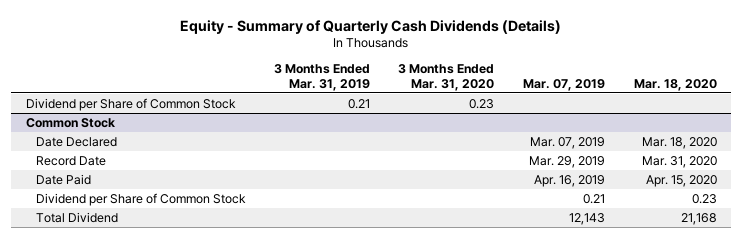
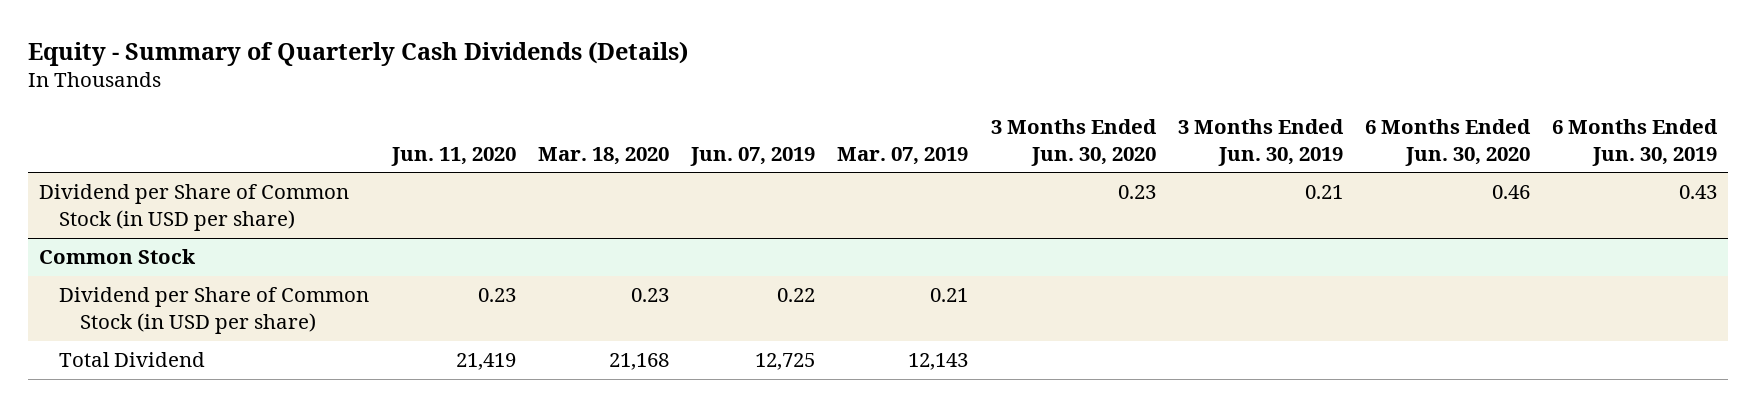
[273,64,370,91] 3 Months Ended Mar. 31, 2019 -> none
[398,64,495,91] 3 Months Ended Mar. 31, 2020 -> none
none -> [390,146,516,166] Jun. 11, 2020
none -> [690,146,816,166] Jun. 07, 2019
none -> [990,119,1157,166] 3 Months Ended Jun. 30, 2020
none -> [1177,119,1344,166] 3 Months Ended Jun. 30, 2019
none -> [1365,119,1532,166] 6 Months Ended Jun. 30, 2020
none -> [1552,119,1719,166] 6 Months Ended Jun. 30, 2019
[25,97,236,111] Dividend per Share of Common Stock -> [38,184,349,231] Dividend per Share of Common Stock (in USD per share)
[36,136,118,147] Date Declared -> none
[36,155,107,166] Record Date -> none
[36,173,92,185] Date Paid -> none
[36,192,247,206] Dividend per Share of Common Stock -> [59,287,370,334] Dividend per Share of Common Stock (in USD per share)

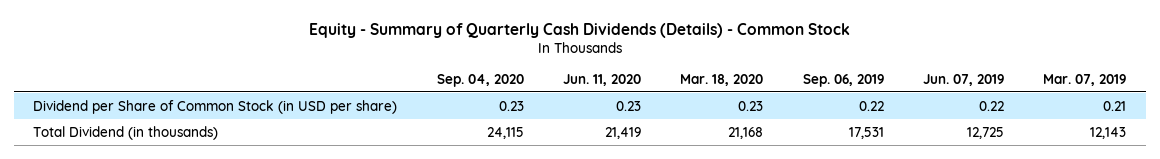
[27,40,688,66] Equity - Summary of Quarterly Cash Dividends (Details) -> [308,22,850,38] Equity - Summary of Quarterly Cash Dividends (Details) - Common Stock
[990,119,1157,166] 3 Months Ended Jun. 30, 2020 -> none
[1177,119,1344,166] 3 Months Ended Jun. 30, 2019 -> none
[1365,119,1532,166] 6 Months Ended Jun. 30, 2020 -> none
[1552,119,1719,166] 6 Months Ended Jun. 30, 2019 -> none
none -> [436,73,524,87] Sep. 04, 2020
none -> [802,73,884,87] Sep. 06, 2019
[38,184,349,231] Dividend per Share of Common Stock (in USD per share) -> none
[38,249,196,265] Common Stock -> none
[59,352,206,368] Total Dividend -> [33,125,219,140] Total Dividend (in thousands)

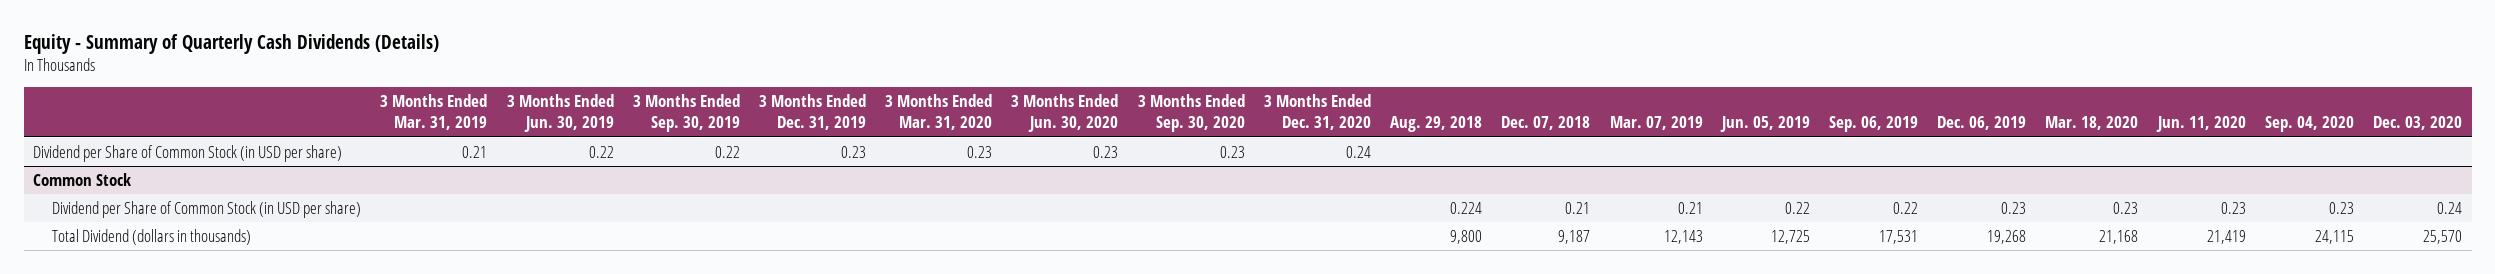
[308,22,850,38] Equity - Summary of Quarterly Cash Dividends (Details) - Common Stock -> [23,34,439,55] Equity - Summary of Quarterly Cash Dividends (Details)
[923,73,1005,86] Jun. 07, 2019 -> none
none -> [380,94,488,131] 3 Months Ended Mar. 31, 2019
none -> [506,94,614,133] 3 Months Ended Jun. 30, 2019
none -> [632,94,740,133] 3 Months Ended Sep. 30, 2019
none -> [759,94,867,131] 3 Months Ended Dec. 31, 2019
none -> [885,94,993,131] 3 Months Ended Mar. 31, 2020
none -> [1011,94,1119,133] 3 Months Ended Jun. 30, 2020
none -> [1137,94,1245,133] 3 Months Ended Sep. 30, 2020
none -> [1263,94,1371,131] 3 Months Ended Dec. 31, 2020
none -> [1390,116,1483,133] Aug. 29, 2018
none -> [1501,116,1591,131] Dec. 07, 2018
none -> [1719,116,1810,133] Jun. 05, 2019
none -> [1937,116,2027,131] Dec. 06, 2019
none -> [2373,116,2463,131] Dec. 03, 2020
none -> [33,144,343,162] Dividend per Share of Common Stock (in USD per share)
none -> [33,172,132,186] Common Stock
[33,125,219,140] Total Dividend (in thousands) -> [52,228,252,245] Total Dividend (dollars in thousands)

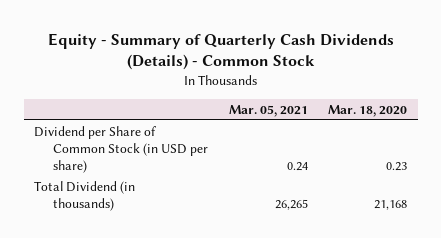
[23,34,439,55] Equity - Summary of Quarterly Cash Dividends (Details) -> [47,33,394,71] Equity - Summary of Quarterly Cash Dividends (Details) - Common Stock
[380,94,488,131] 3 Months Ended Mar. 31, 2019 -> none
[506,94,614,133] 3 Months Ended Jun. 30, 2019 -> none
[632,94,740,133] 3 Months Ended Sep. 30, 2019 -> none
[759,94,867,131] 3 Months Ended Dec. 31, 2019 -> none
[885,94,993,131] 3 Months Ended Mar. 31, 2020 -> none
[1011,94,1119,133] 3 Months Ended Jun. 30, 2020 -> none
[1137,94,1245,133] 3 Months Ended Sep. 30, 2020 -> none
[1263,94,1371,131] 3 Months Ended Dec. 31, 2020 -> none
[1390,116,1483,133] Aug. 29, 2018 -> none
[1501,116,1591,131] Dec. 07, 2018 -> none
[1609,116,1703,131] Mar. 07, 2019 -> none
[1719,116,1810,133] Jun. 05, 2019 -> none
[1829,116,1919,133] Sep. 06, 2019 -> none
[1937,116,2027,131] Dec. 06, 2019 -> none
[2155,116,2246,133] Jun. 11, 2020 -> none
[2264,116,2354,133] Sep. 04, 2020 -> none
[2373,116,2463,131] Dec. 03, 2020 -> none
none -> [228,104,308,117] Mar. 05, 2021
[33,144,343,162] Dividend per Share of Common Stock (in USD per share) -> none
[33,172,132,186] Common Stock -> none
[52,228,252,245] Total Dividend (dollars in thousands) -> [34,181,136,211] Total Dividend (in thousands)

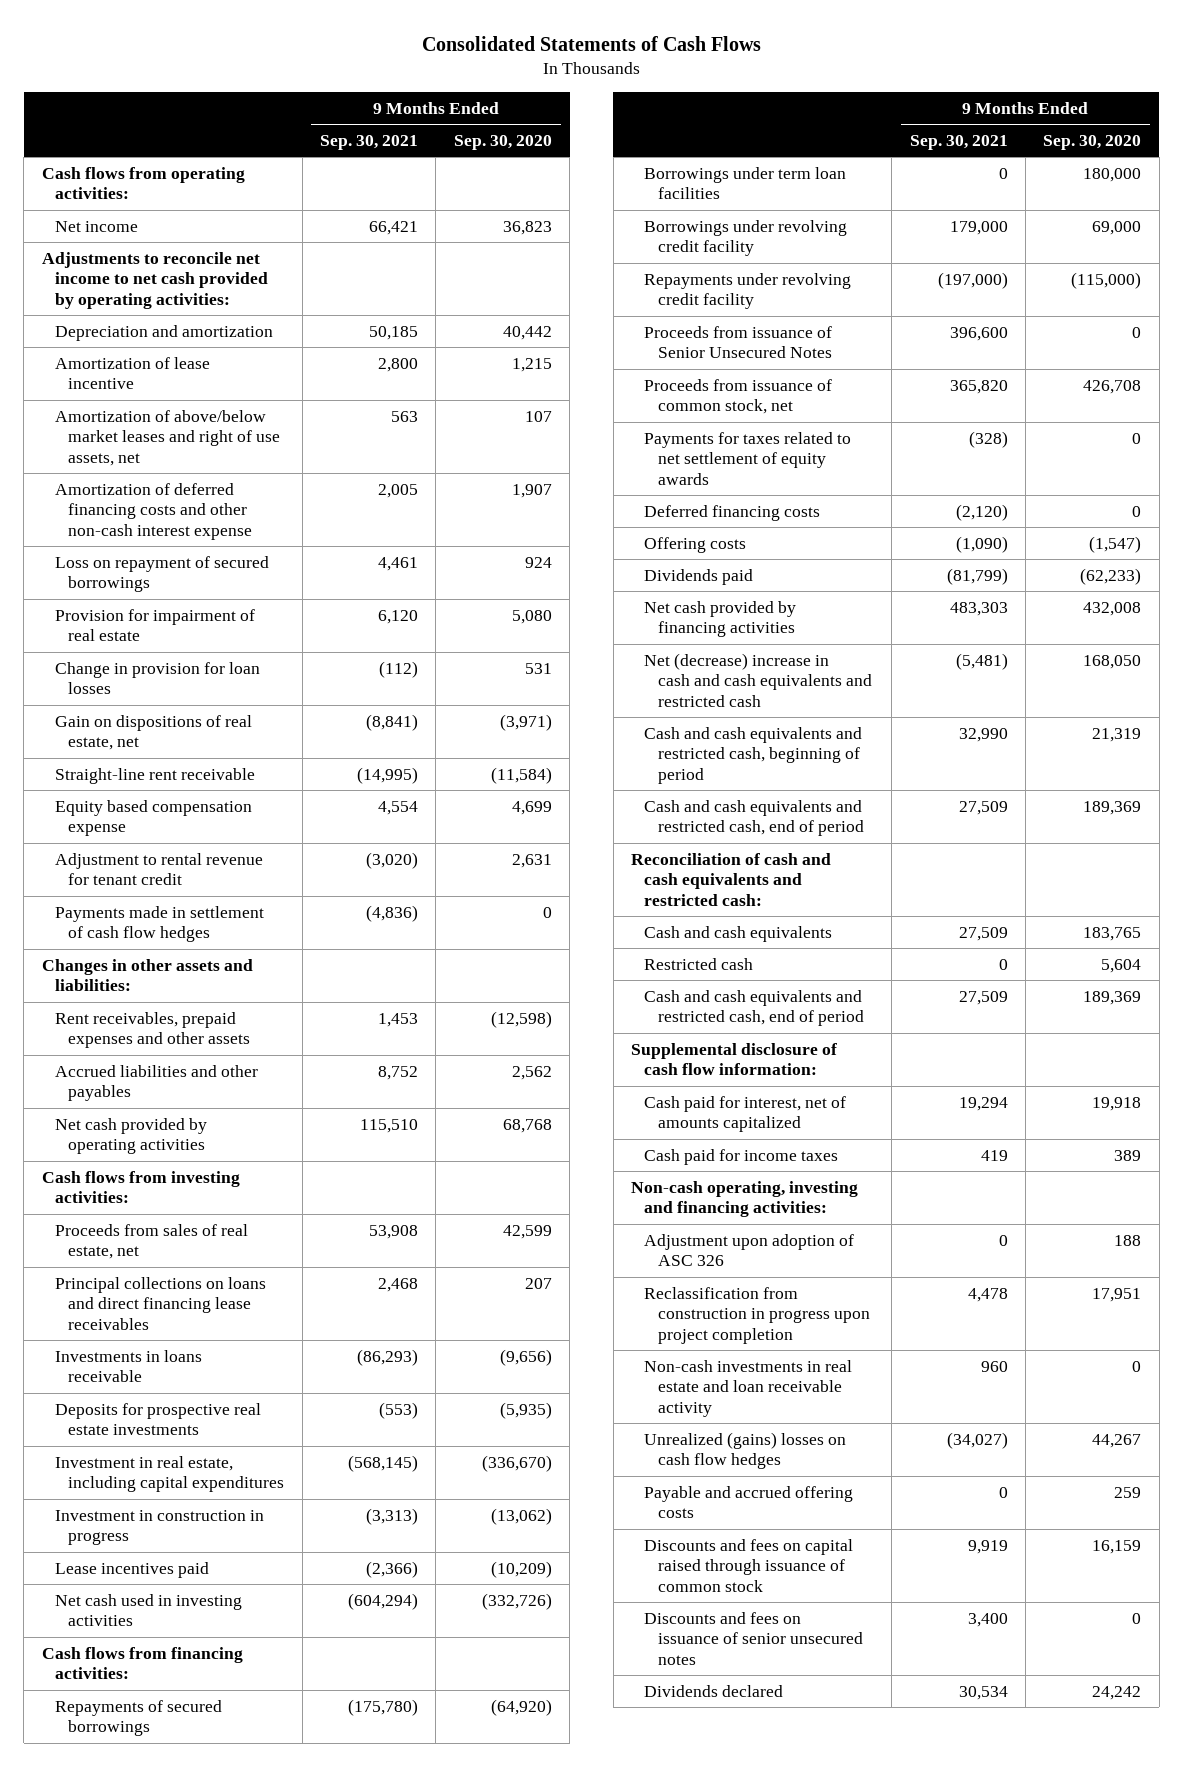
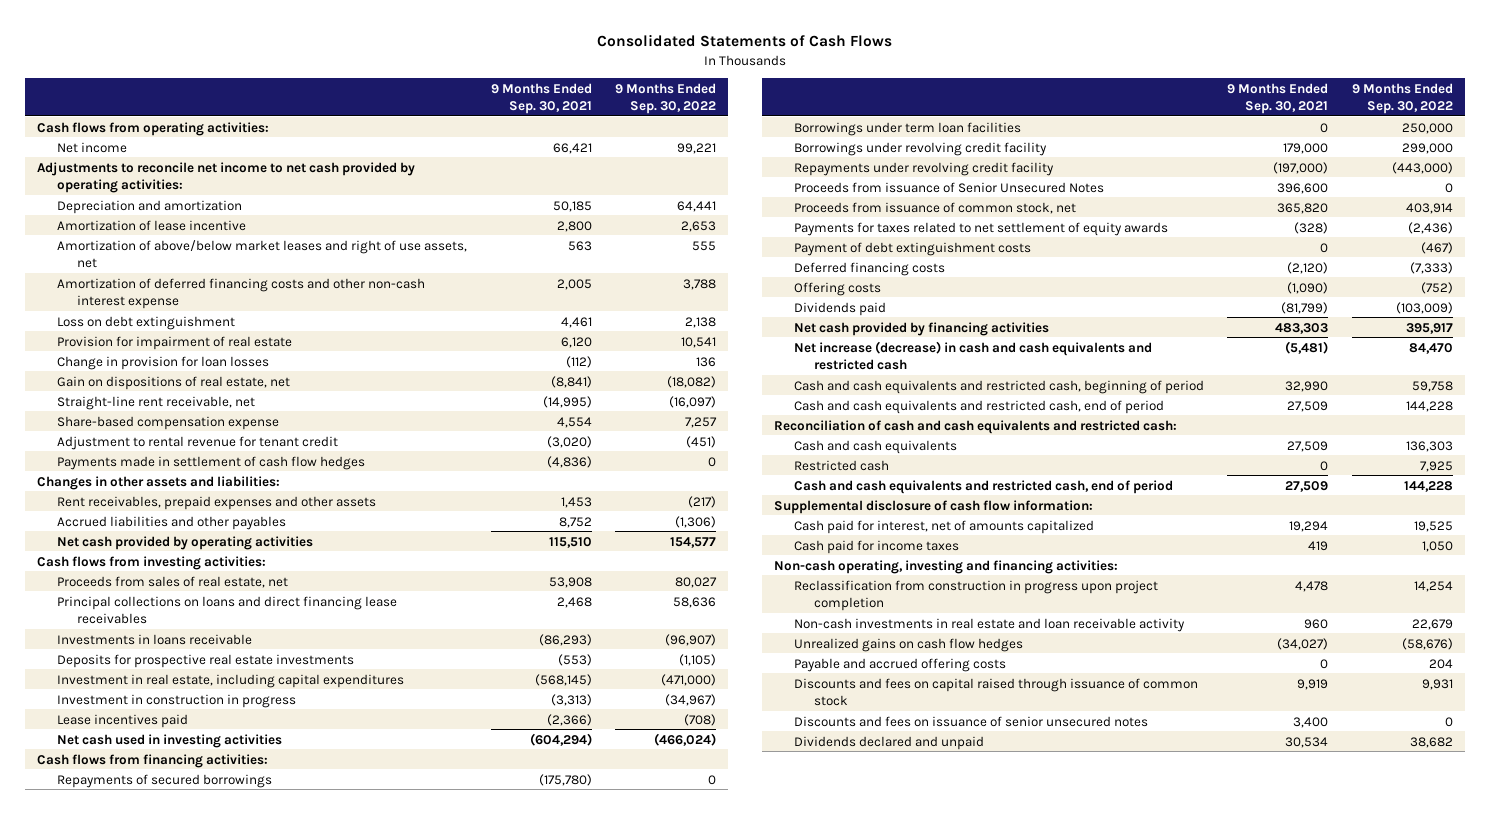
[453,134,552,150] Sep. 30, 2020 -> none
none -> [615,82,717,114] 9 Months Ended Sep. 30, 2022
[54,555,269,593] Loss on repayment of secured borrowings -> [57,315,236,330] Loss on debt extinguishment
[54,767,255,784] Straight-line rent receivable -> [57,395,256,410] Straight-line rent receivable, net
[54,799,252,837] Equity based compensation expense -> [57,415,280,430] Share-based compensation expense
none -> [793,241,1031,256] Payment of debt extinguishment costs
[644,652,872,707] Net (decrease) increase in cash and cash equivalents and restricted cash -> [793,340,1152,370] Net increase (decrease) in cash and cash equivalents and restricted cash
[644,1233,855,1267] Adjustment upon adoption of ASC 326 -> none
[644,1431,847,1470] Unrealized (gains) losses on cash flow hedges -> [793,637,1023,652] Unrealized gains on cash flow hedges
[644,1684,784,1697] Dividends declared -> [793,735,984,750] Dividends declared and unpaid

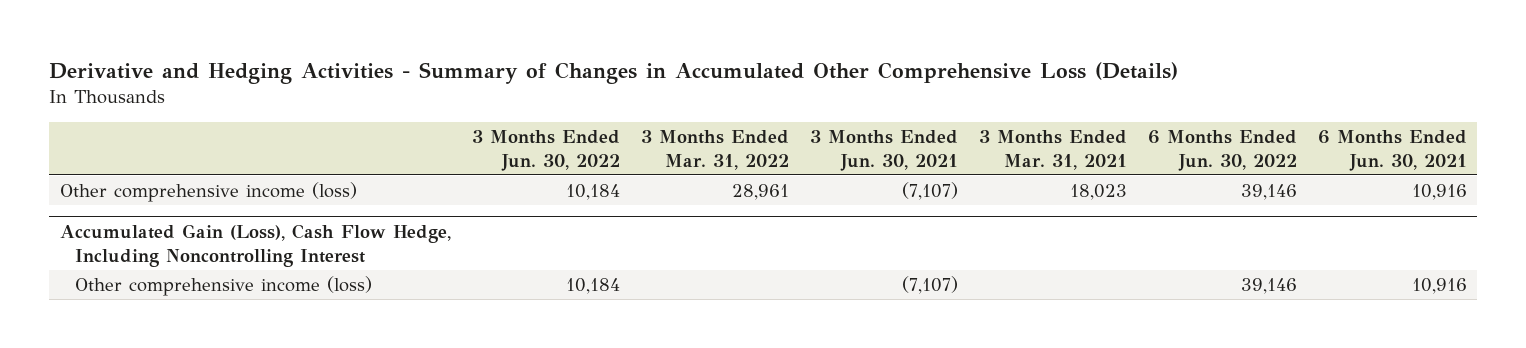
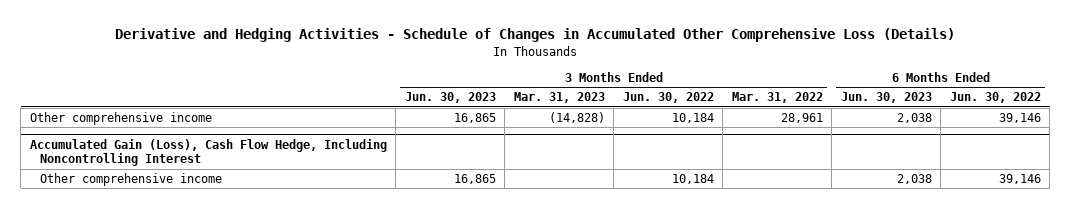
[49,62,1179,85] Derivative and Hedging Activities - Summary of Changes in Accumulated Other Comprehensive Loss (Details) -> [115,28,956,43] Derivative and Hedging Activities - Schedule of Changes in Accumulated Other Comprehensive Loss (Details)
[809,129,958,171] 3 Months Ended Jun. 30, 2021 -> none
[978,129,1127,170] 3 Months Ended Mar. 31, 2021 -> none
[1317,129,1467,171] 6 Months Ended Jun. 30, 2021 -> none
none -> [404,92,496,104] Jun. 30, 2023
none -> [513,92,605,104] Mar. 31, 2023
none -> [840,92,932,104] Jun. 30, 2023
[59,181,357,202] Other comprehensive income (loss) -> [29,112,212,126] Other comprehensive income
[74,275,372,296] Other comprehensive income (loss) -> [39,173,222,187] Other comprehensive income

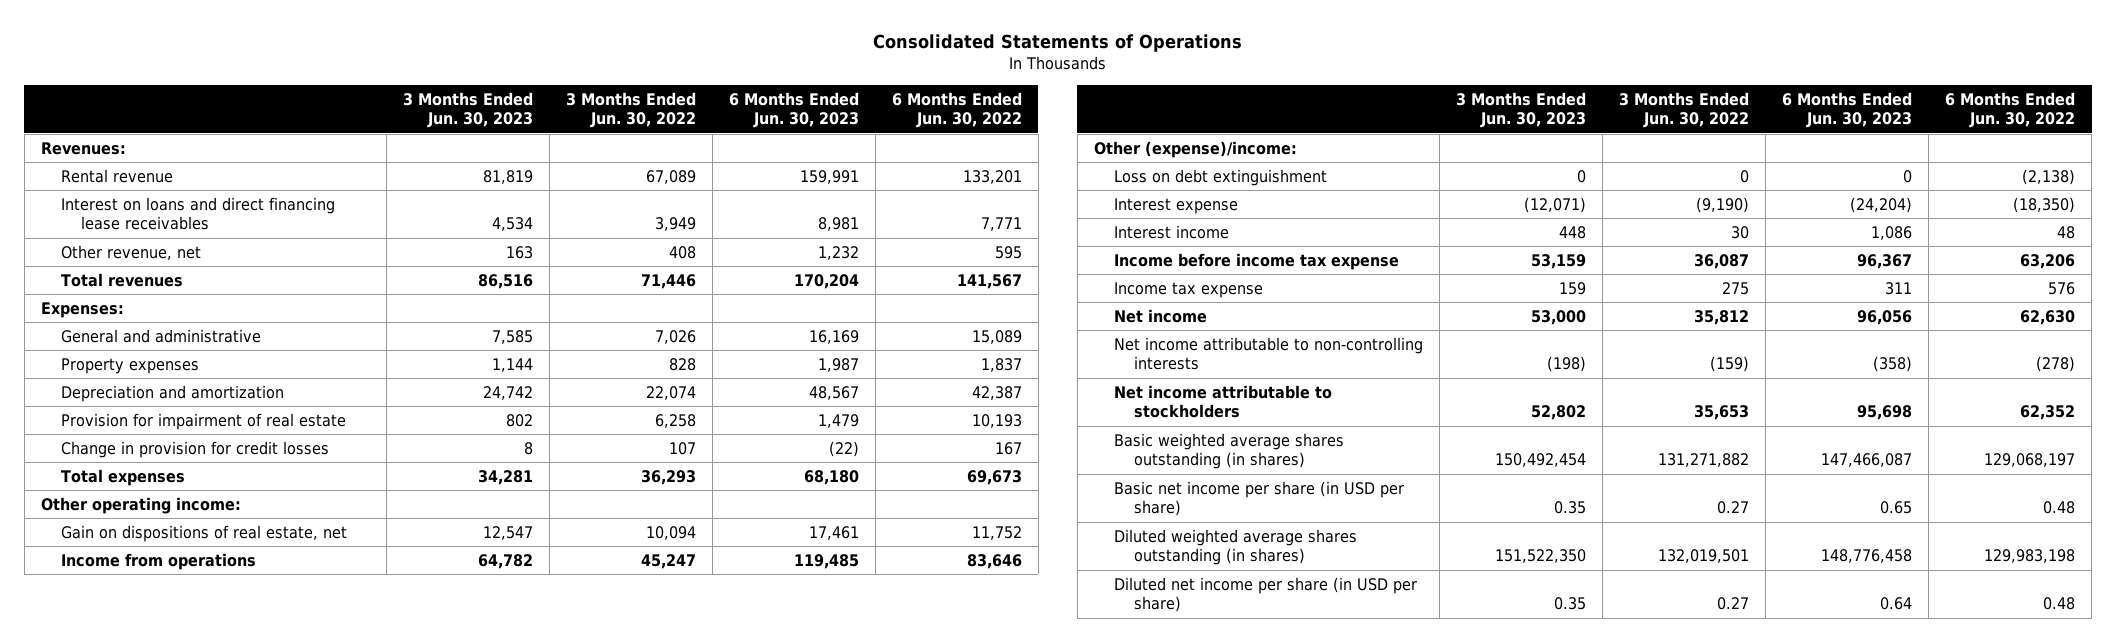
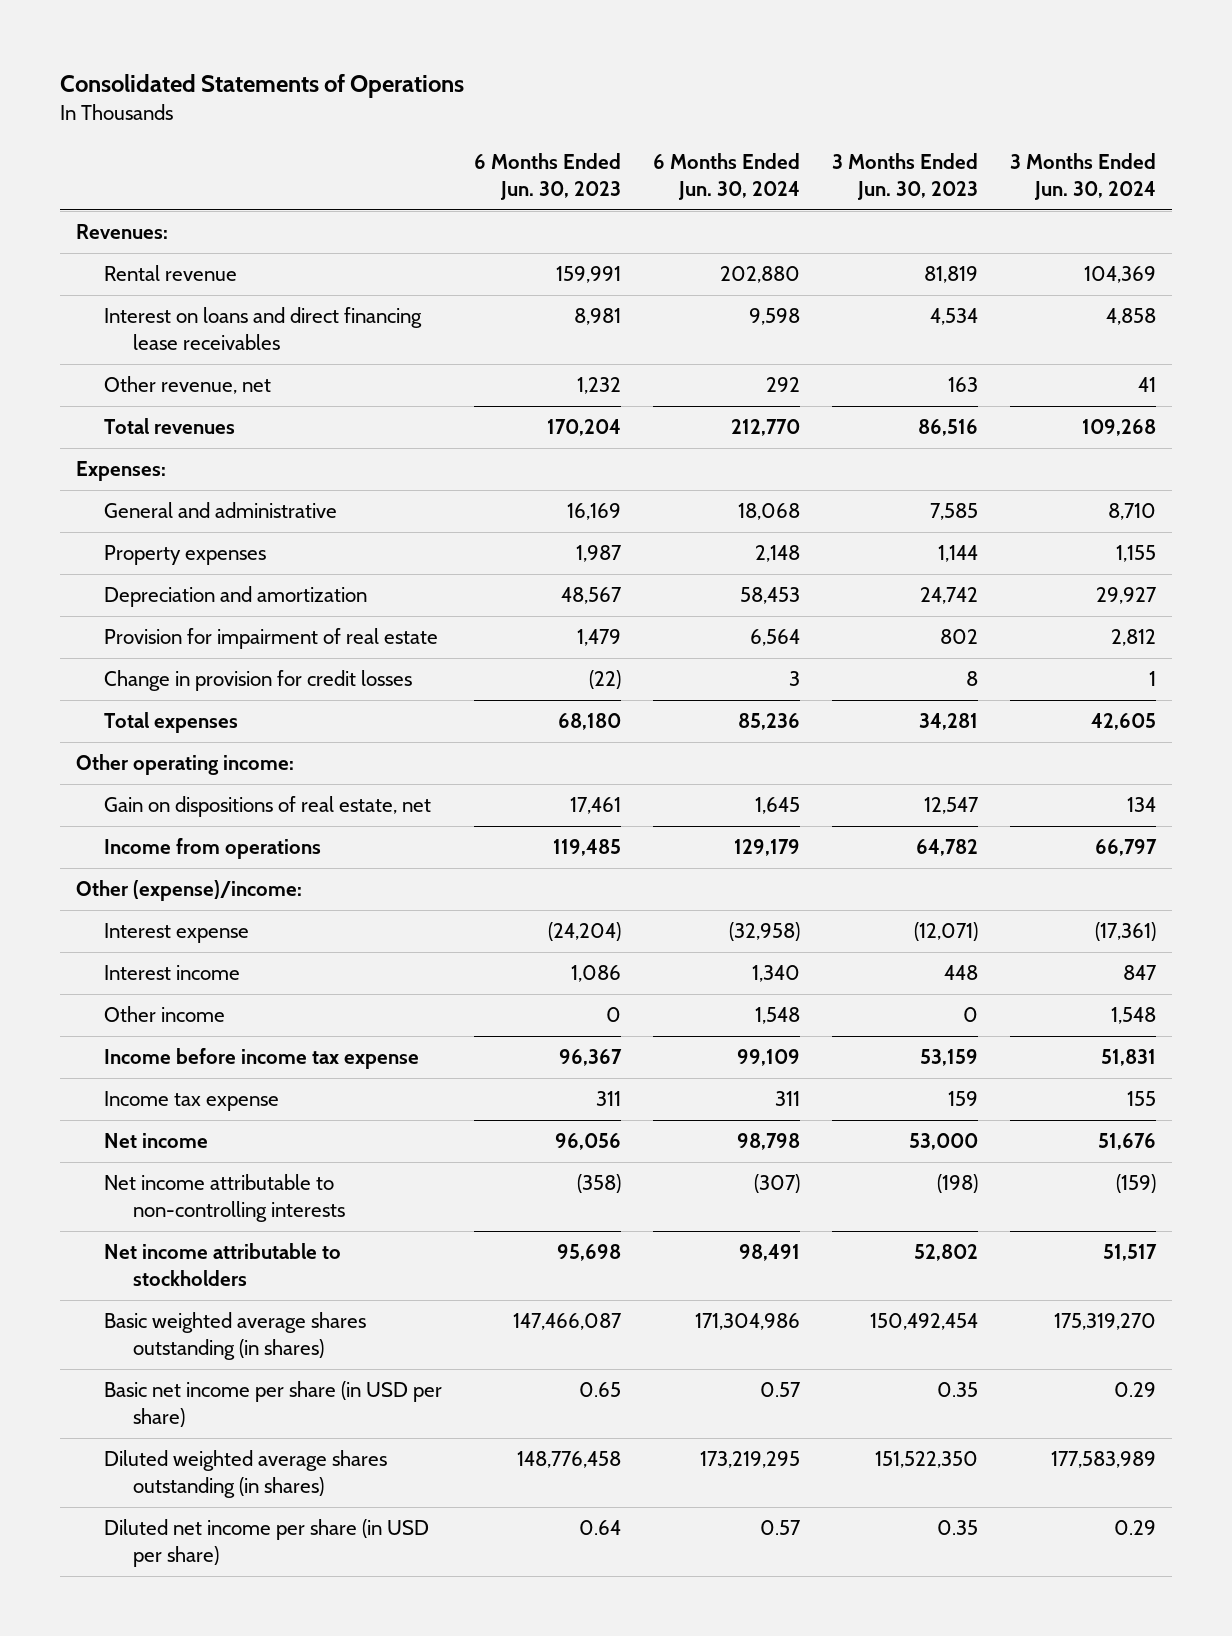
[565,91,696,129] 3 Months Ended Jun. 30, 2022 -> none
[891,91,1022,129] 6 Months Ended Jun. 30, 2022 -> none
none -> [653,153,801,200] 6 Months Ended Jun. 30, 2024
none -> [1010,153,1157,200] 3 Months Ended Jun. 30, 2024
[1113,168,1327,186] Loss on debt extinguishment -> none
none -> [104,1006,226,1023] Other income

